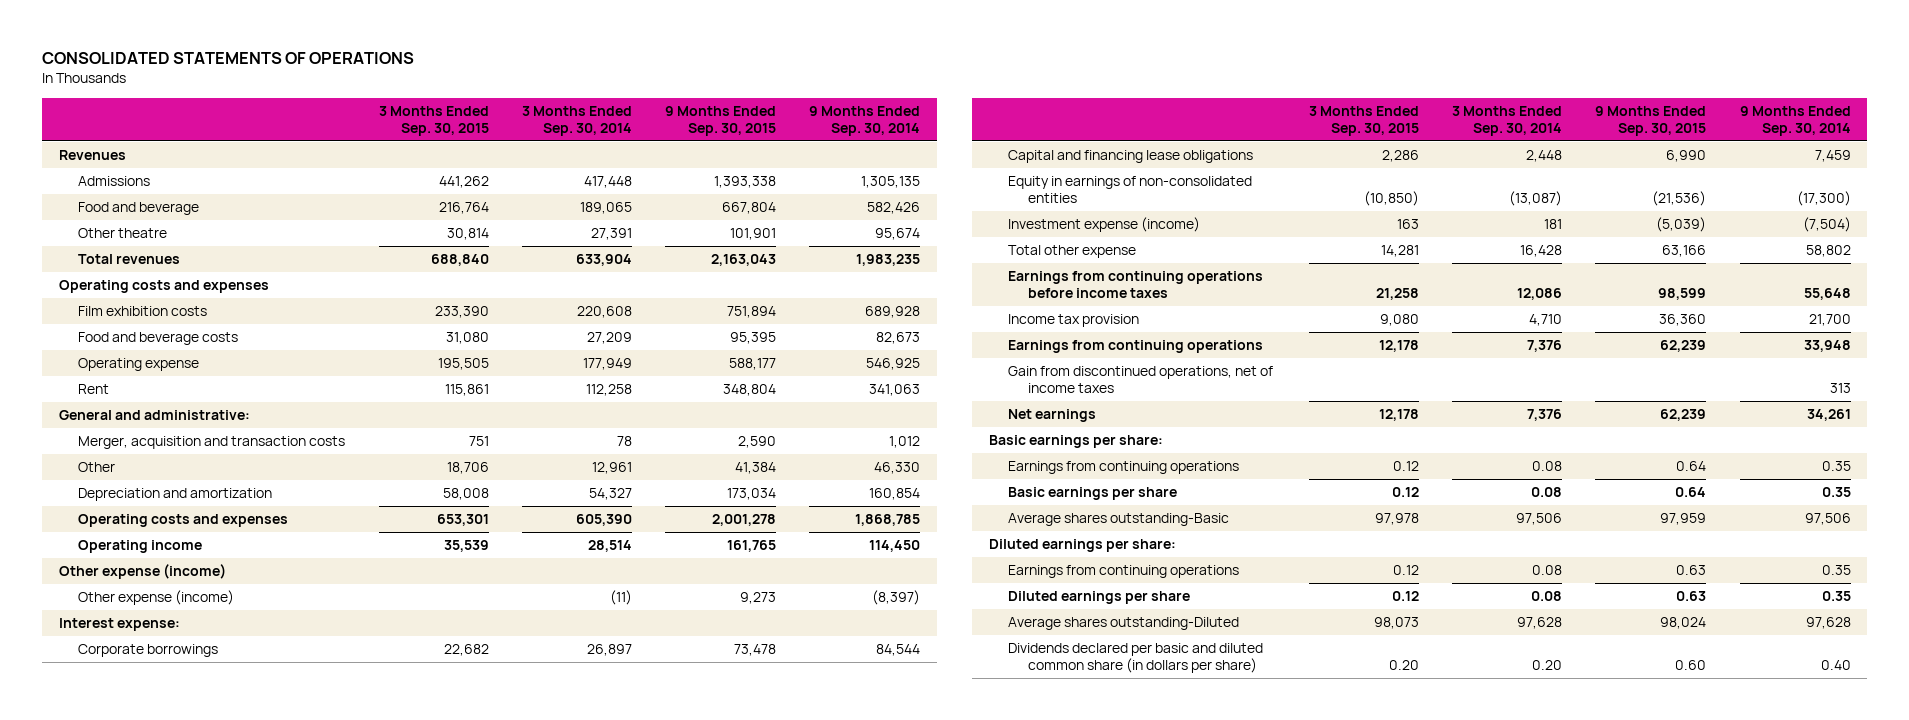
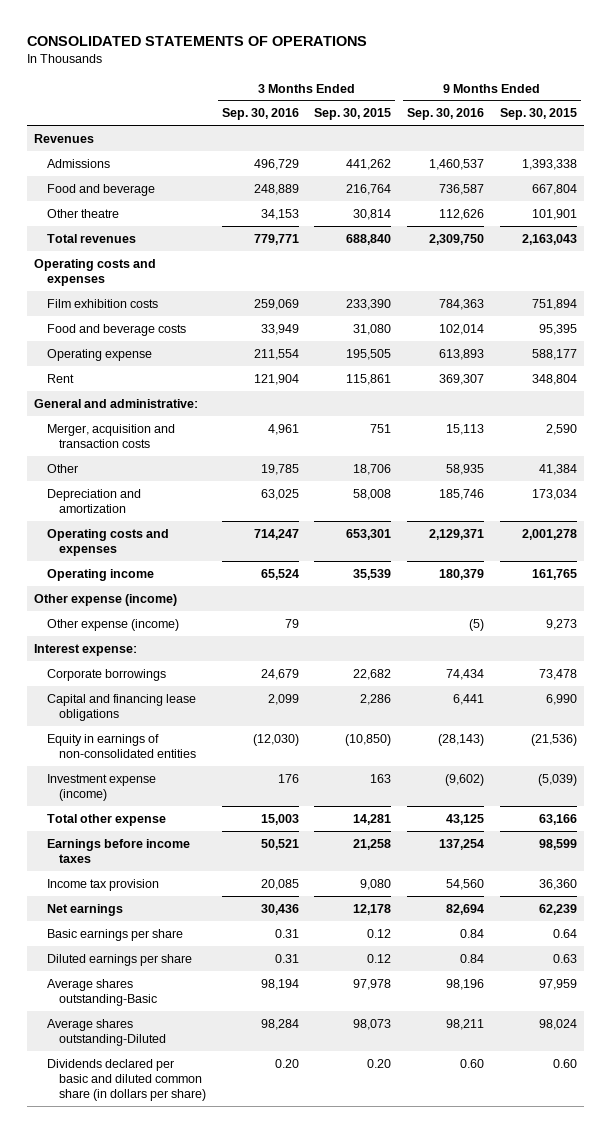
[521,105,632,136] 3 Months Ended Sep. 30, 2014 -> none
[809,105,921,136] 9 Months Ended Sep. 30, 2014 -> none
none -> [221,108,299,121] Sep. 30, 2016
none -> [407,108,485,121] Sep. 30, 2016
[1008,271,1264,299] Earnings from continuing operations before income taxes -> [46,838,190,863] Earnings before income taxes
[1008,340,1264,354] Earnings from continuing operations -> none
[1008,366,1274,394] Gain from discontinued operations, net of income taxes -> none
[989,435,1164,449] Basic earnings per share: -> none
[1008,461,1240,475] Earnings from continuing operations -> none
[989,539,1177,553] Diluted earnings per share: -> none
[1008,565,1240,579] Earnings from continuing operations -> none
[1008,513,1230,527] Average shares outstanding-Basic -> [46,978,158,1006] Average shares outstanding-Basic

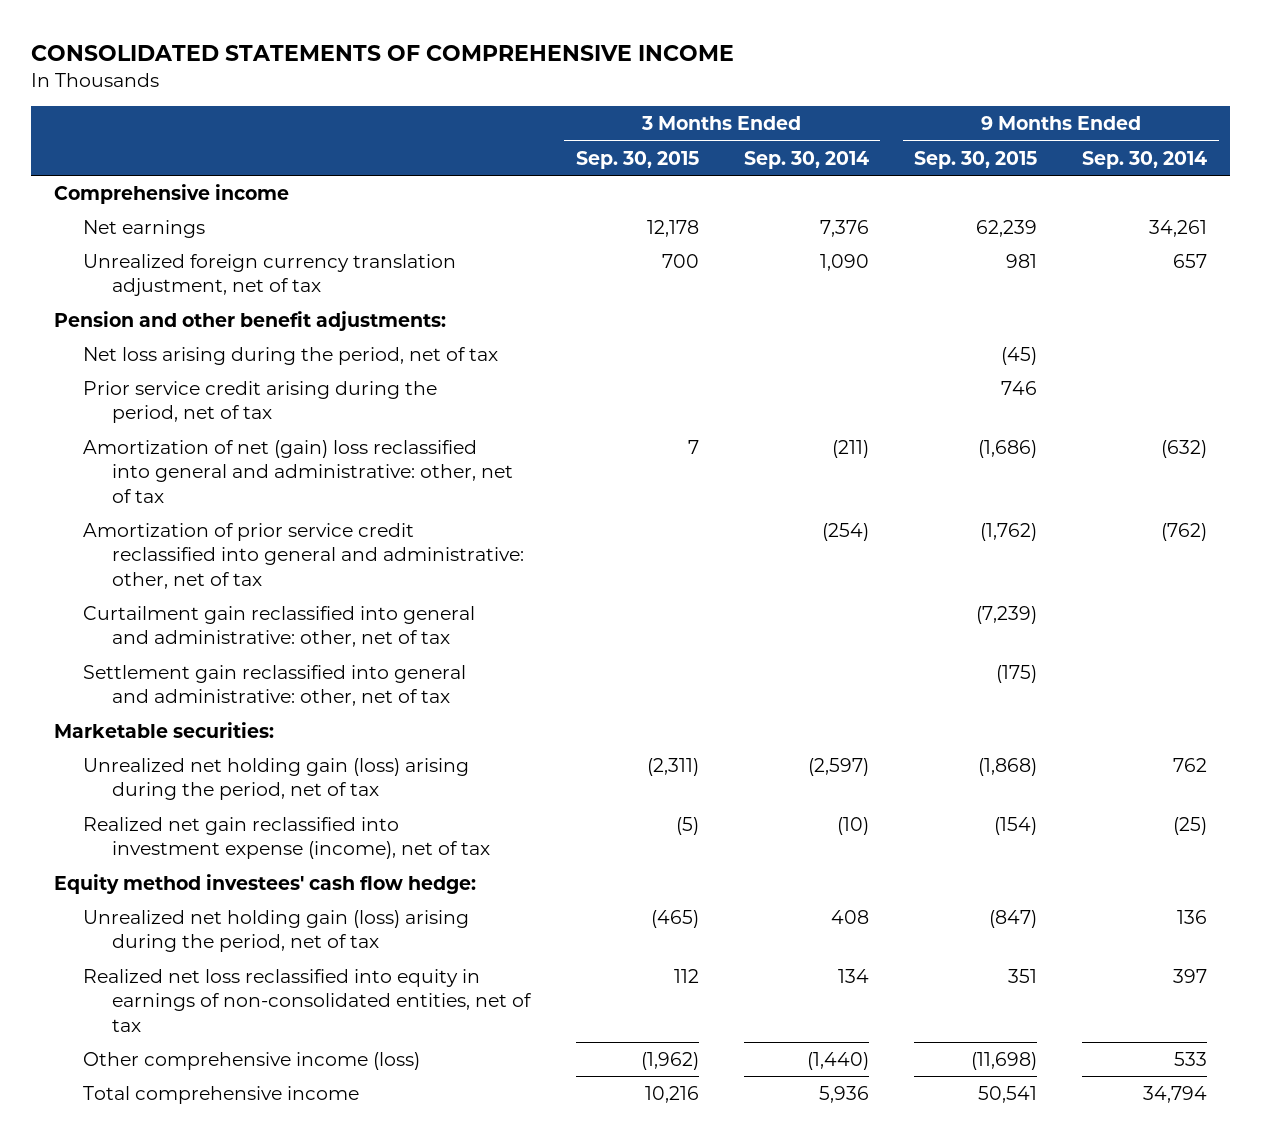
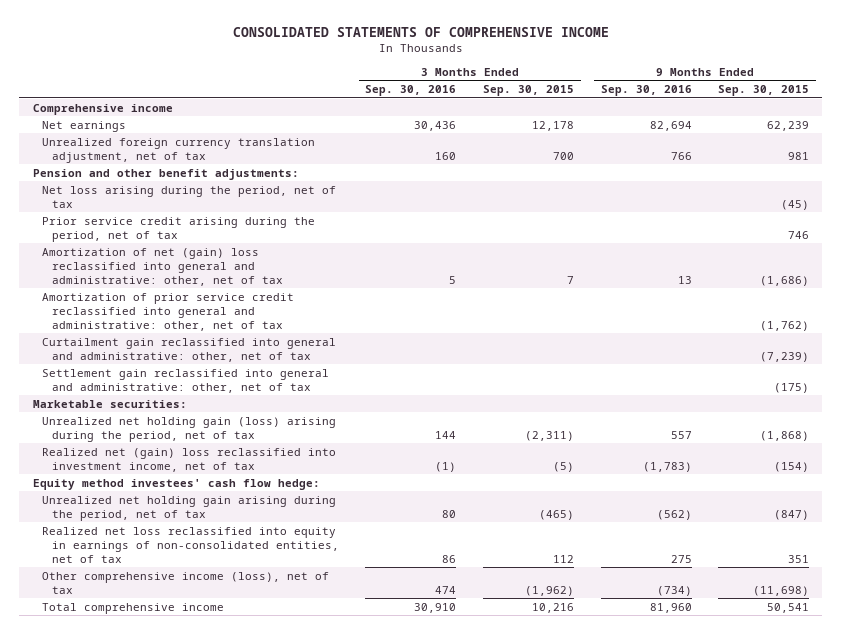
[743,150,869,169] Sep. 30, 2014 -> none
[1082,150,1208,169] Sep. 30, 2014 -> none
none -> [365,85,457,97] Sep. 30, 2016
none -> [600,85,692,97] Sep. 30, 2016
[83,816,491,860] Realized net gain reclassified into investment expense (income), net of tax -> [42,447,337,472] Realized net (gain) loss reclassified into investment income, net of tax
[83,909,470,953] Unrealized net holding gain (loss) arising during the period, net of tax -> [42,495,337,521] Unrealized net holding gain arising during the period, net of tax
[83,1051,421,1070] Other comprehensive income (loss) -> [42,571,330,594] Other comprehensive income (loss), net of tax

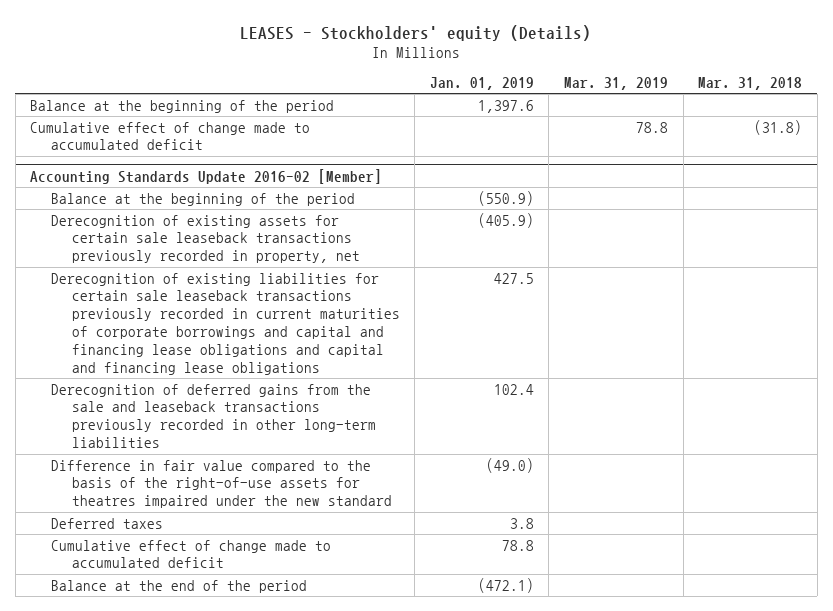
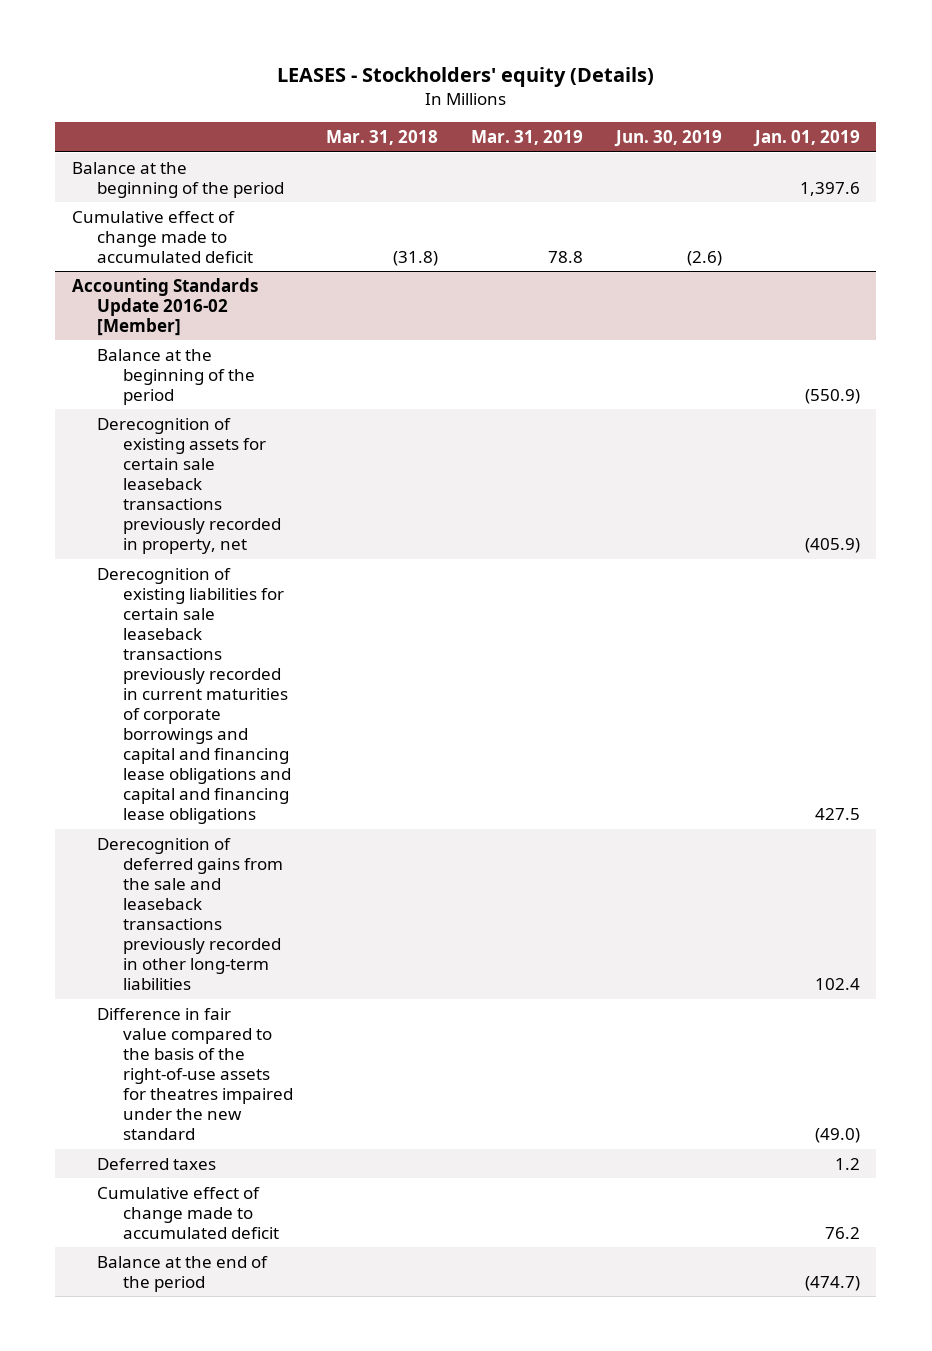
none -> [613,130,722,148] Jun. 30, 2019
[509,517,534,529] 3.8 -> [834,1157,860,1170] 1.2
[501,539,534,551] 78.8 -> [824,1226,860,1239] 76.2
[477,577,534,593] (472.1) -> [804,1275,860,1291] (474.7)

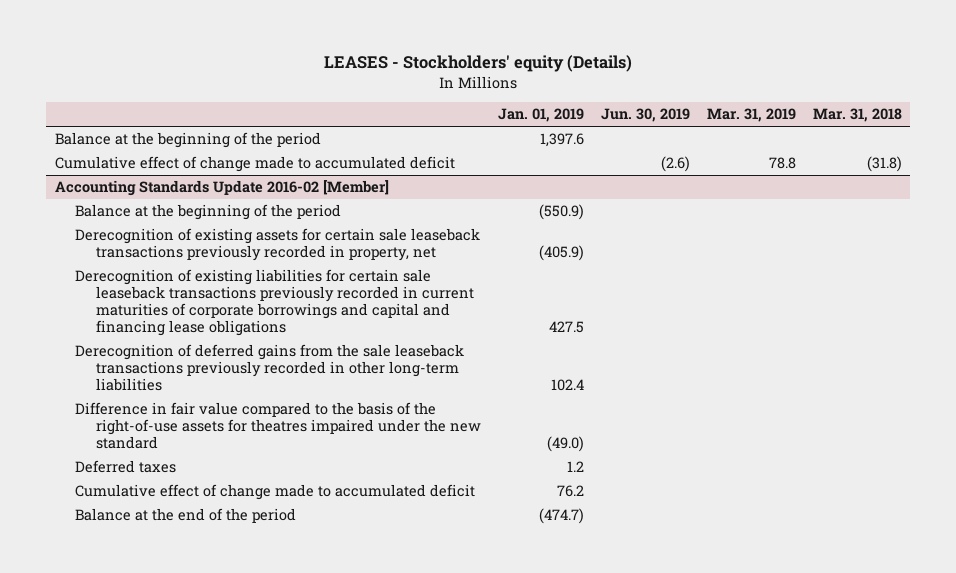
[97,567,291,825] Derecognition of existing liabilities for certain sale leaseback transactions previously recorded in current maturities of corporate borrowings and capital and financing lease obligations and capital and financing lease obligations -> [75,269,475,336] Derecognition of existing liabilities for certain sale leaseback transactions previously recorded in current maturities of corporate borrowings and capital and financing lease obligations
[97,837,283,991] Derecognition of deferred gains from the sale and leaseback transactions previously recorded in other long-term liabilities -> [75,344,465,391] Derecognition of deferred gains from the sale leaseback transactions previously recorded in other long-term liabilities

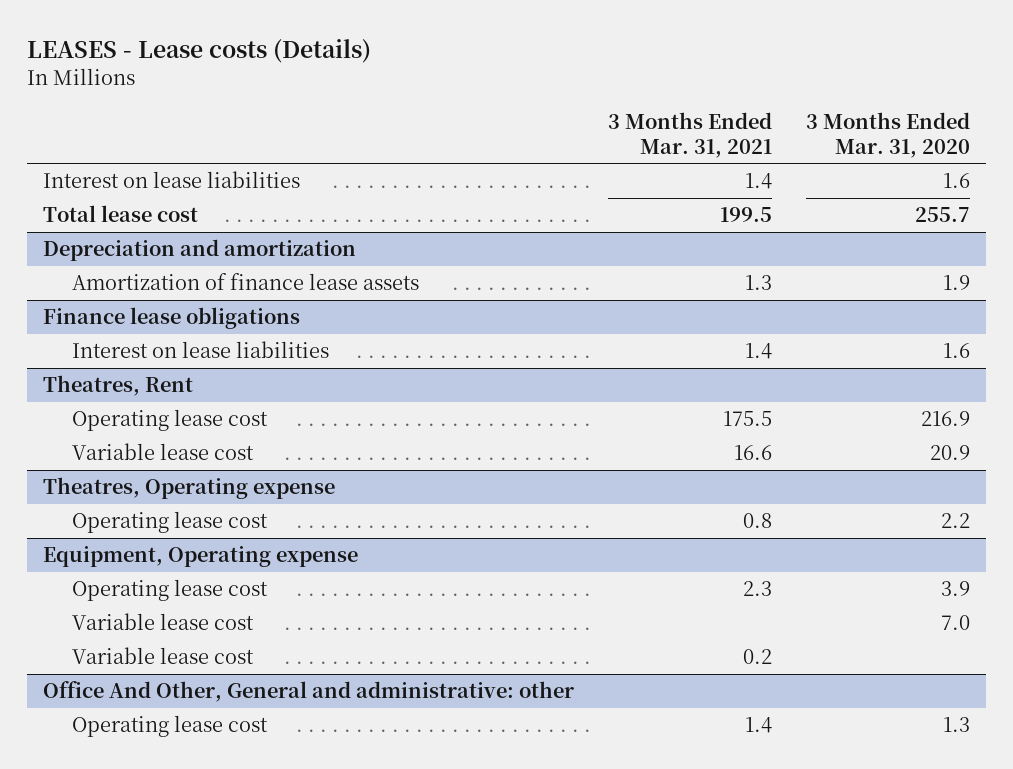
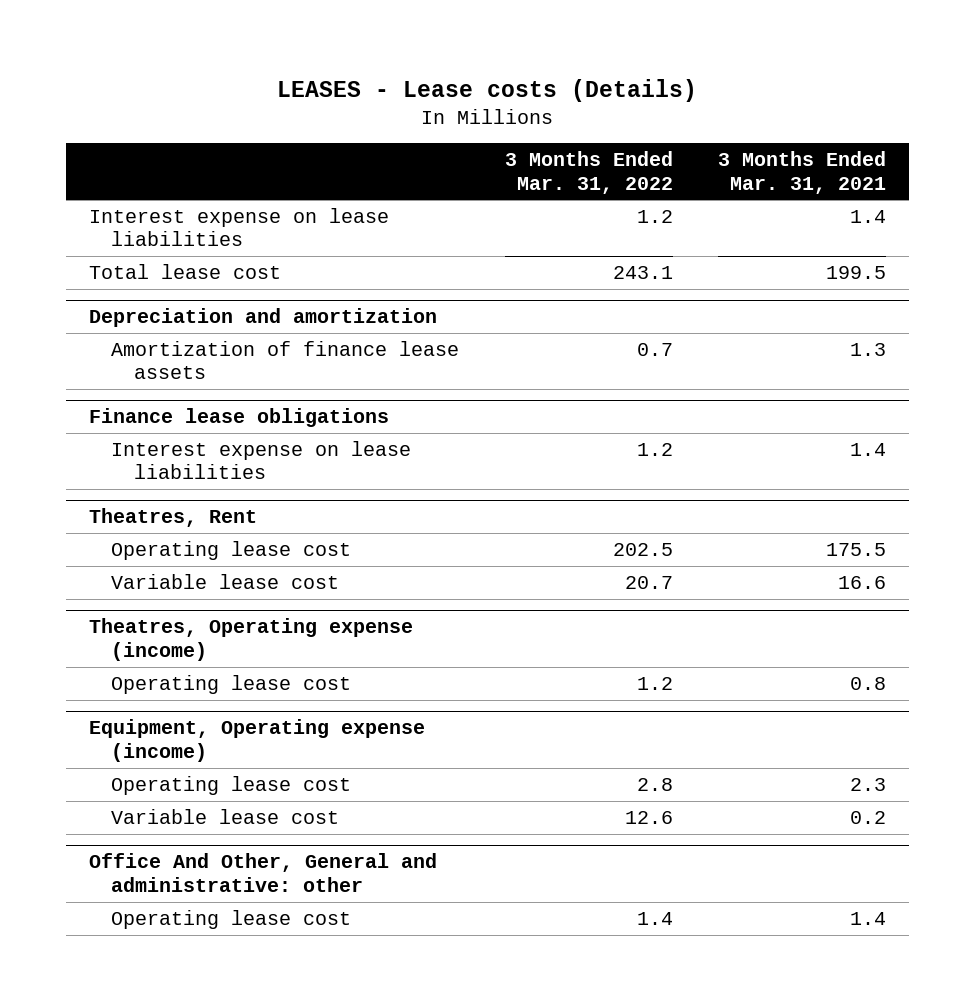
[805,112,970,158] 3 Months Ended Mar. 31, 2020 -> none
none -> [504,151,673,194] 3 Months Ended Mar. 31, 2022
[43,171,301,189] Interest on lease liabilities -> [88,207,389,247] Interest expense on lease liabilities
[72,341,330,359] Interest on lease liabilities -> [111,440,412,480] Interest expense on lease liabilities
[43,477,336,500] Theatres, Operating expense -> [88,618,413,661] Theatres, Operating expense (income)
[43,546,359,568] Equipment, Operating expense -> [88,719,425,762] Equipment, Operating expense (income)
[72,613,255,631] Variable lease cost -> none

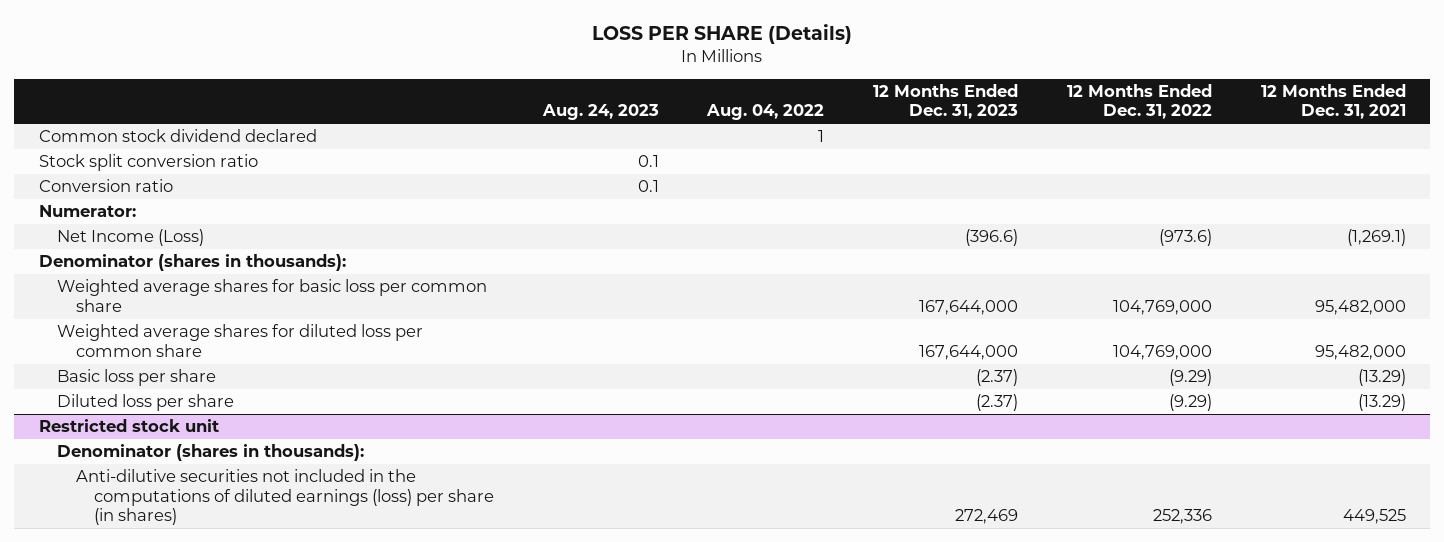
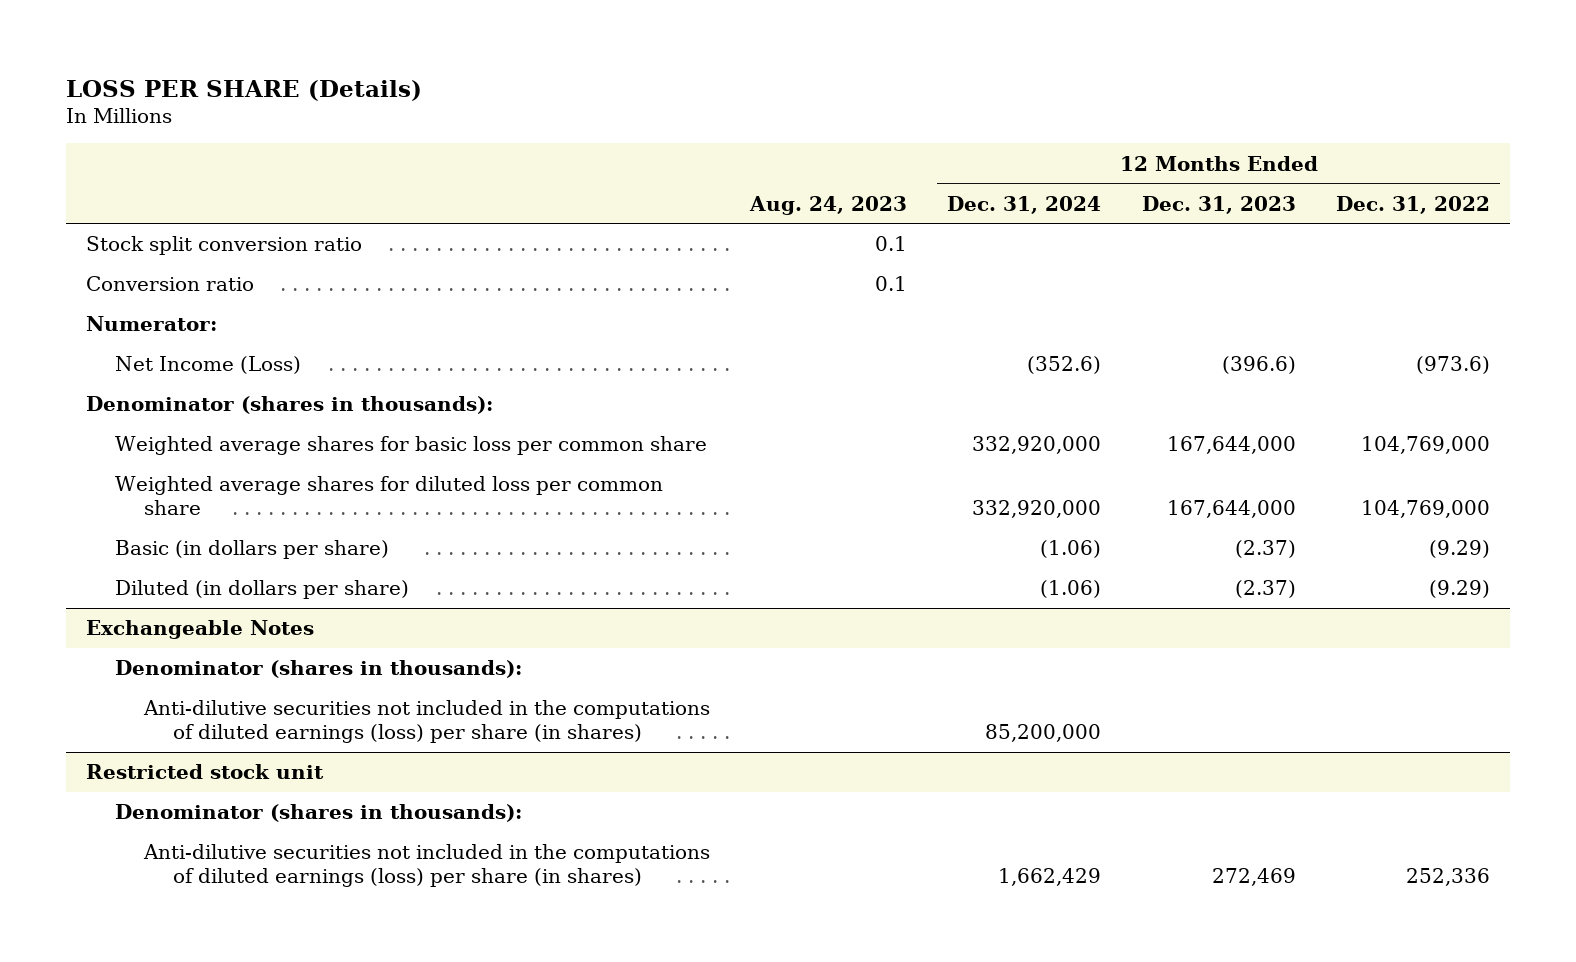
[706,104,825,121] Aug. 04, 2022 -> none
[1260,83,1406,120] 12 Months Ended Dec. 31, 2021 -> none
none -> [947,195,1102,214] Dec. 31, 2024
[38,129,317,143] Common stock dividend declared -> none
[57,369,217,387] Basic loss per share -> [114,540,389,560] Basic (in dollars per share)
[57,394,235,412] Diluted loss per share -> [114,580,409,600] Diluted (in dollars per share)
none -> [85,620,314,640] Exchangeable Notes
none -> [114,660,522,679] Denominator (shares in thousands):
none -> [142,700,710,744] Anti-dilutive securities not included in the computations of diluted earnings (loss) per share (in shares)

